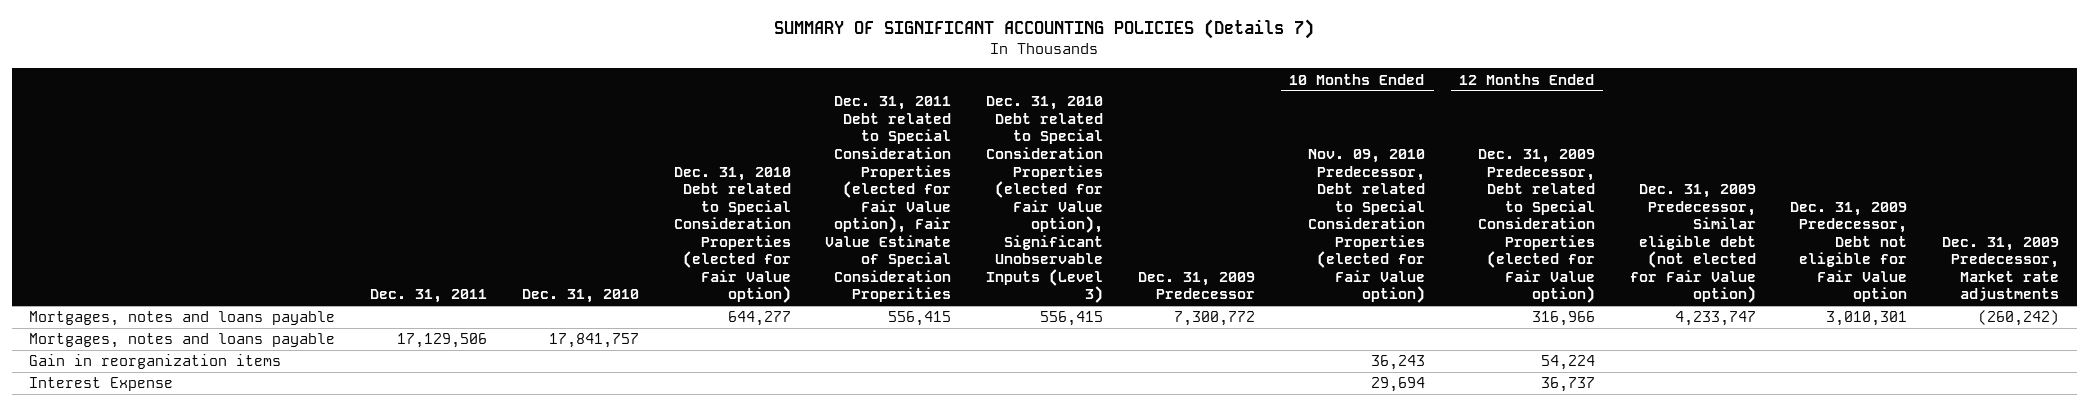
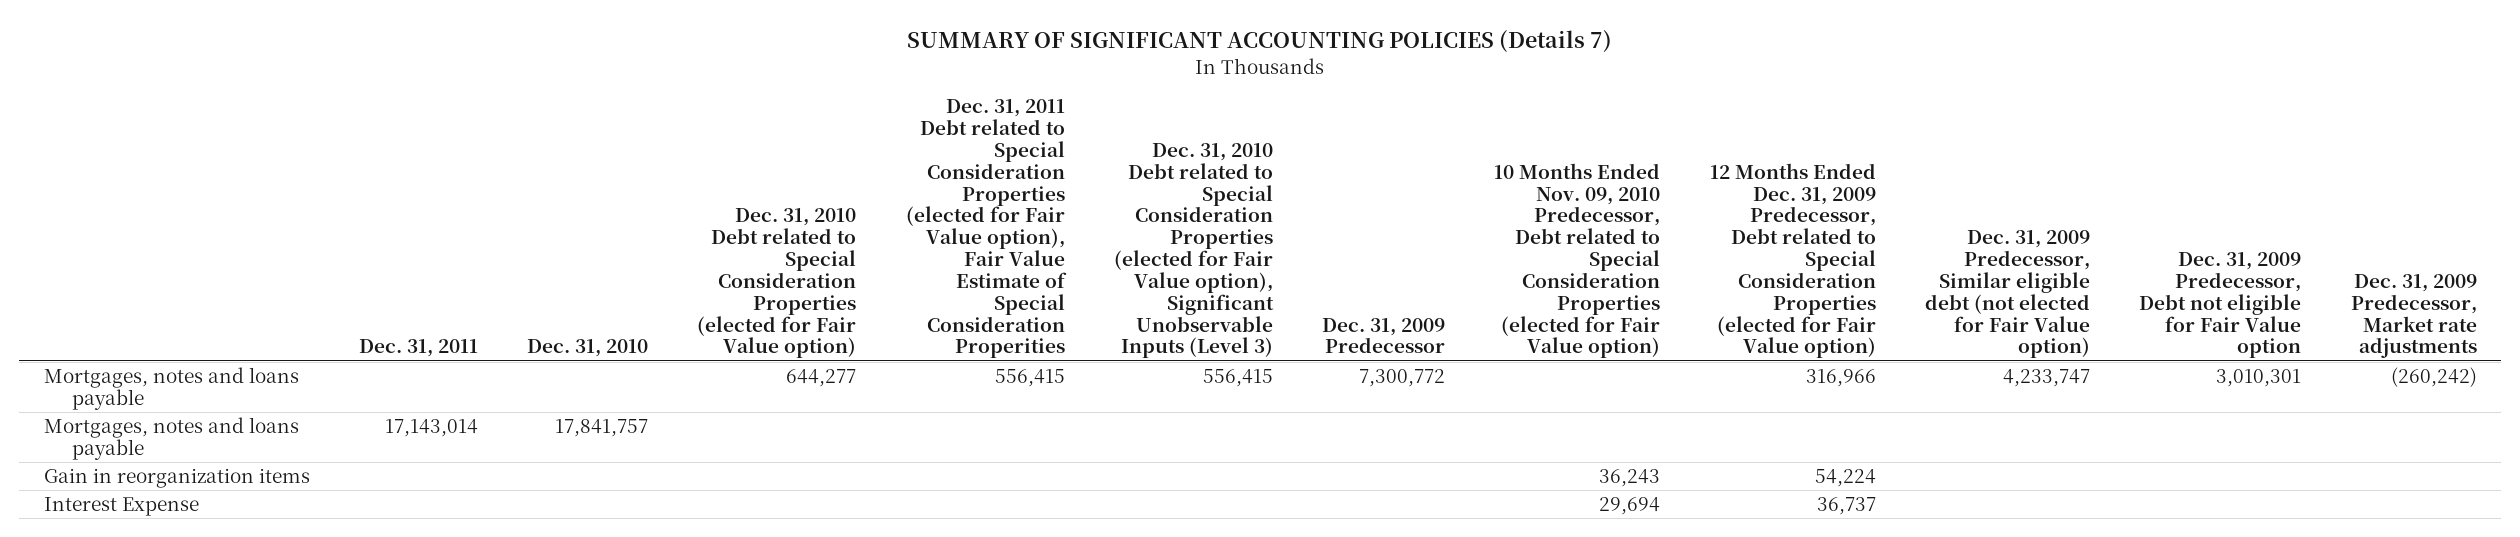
[396,333,487,349] 17,129,506 -> [384,418,478,437] 17,143,014

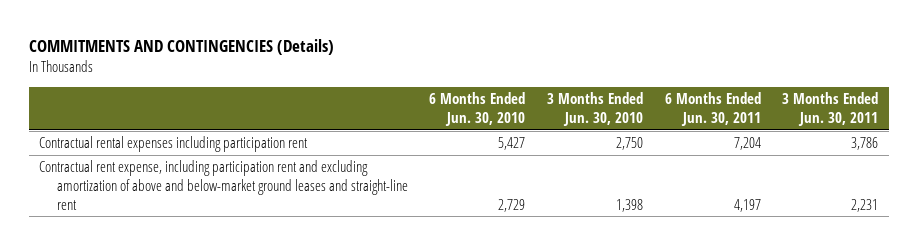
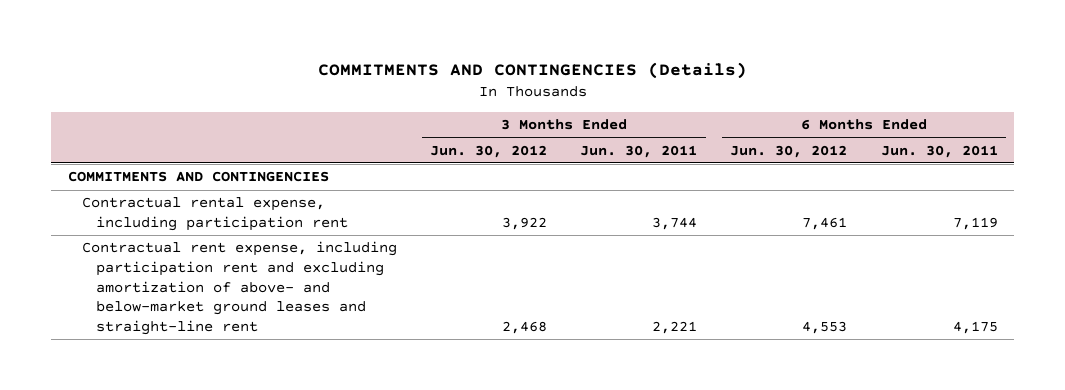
[429,92,526,126] 6 Months Ended Jun. 30, 2010 -> none
[546,92,643,126] 3 Months Ended Jun. 30, 2010 -> none
none -> [430,144,548,158] Jun. 30, 2012
none -> [730,144,848,158] Jun. 30, 2012
none -> [67,171,329,183] COMMITMENTS AND CONTINGENCIES
[39,136,309,153] Contractual rental expenses including participation rent -> [81,197,349,231] Contractual rental expense, including participation rent
[733,137,761,151] 7,204 -> [952,216,998,230] 7,119
[851,137,879,151] 3,786 -> [652,216,698,230] 3,744
[39,160,408,210] Contractual rent expense, including participation rent and excluding amortization of above and below-market ground leases and straight-line rent -> [81,241,397,335] Contractual rent expense, including participation rent and excluding amortization of above- and below-market ground leases and straight-line rent
[733,198,761,212] 4,197 -> [952,320,998,334] 4,175
[851,198,879,212] 2,231 -> [652,320,698,334] 2,221

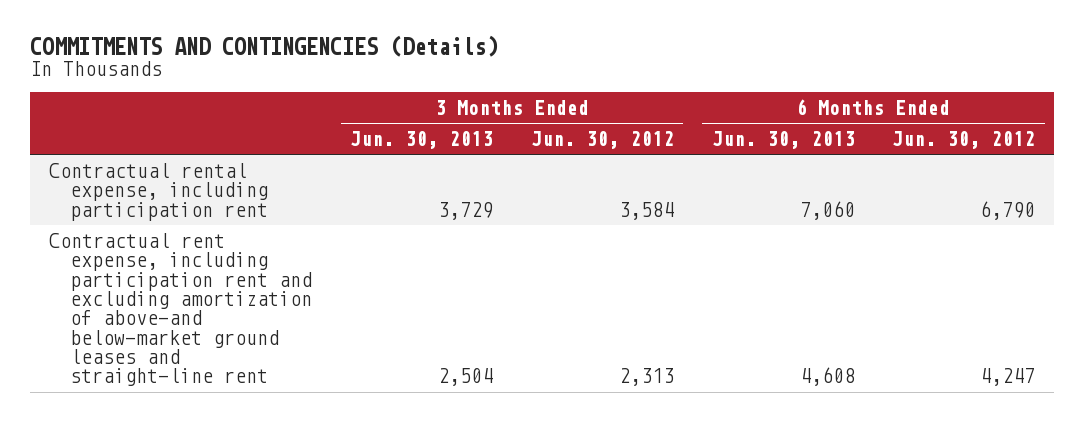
[580,144,698,158] Jun. 30, 2011 -> none
[880,144,998,158] Jun. 30, 2011 -> none
none -> [350,131,494,150] Jun. 30, 2013
none -> [711,131,855,150] Jun. 30, 2013
[67,171,329,183] COMMITMENTS AND CONTINGENCIES -> none
[502,216,548,230] 3,922 -> [618,201,674,220] 3,584
[802,216,848,230] 7,461 -> [980,200,1036,220] 6,790
[81,241,397,335] Contractual rent expense, including participation rent and excluding amortization of above- and below-market ground leases and straight-line rent -> [48,232,313,387] Contractual rent expense, including participation rent and excluding amortization of above-and below-market ground leases and straight-line rent
[502,320,548,334] 2,468 -> [618,368,674,387] 2,313
[802,320,848,334] 4,553 -> [980,368,1036,387] 4,247

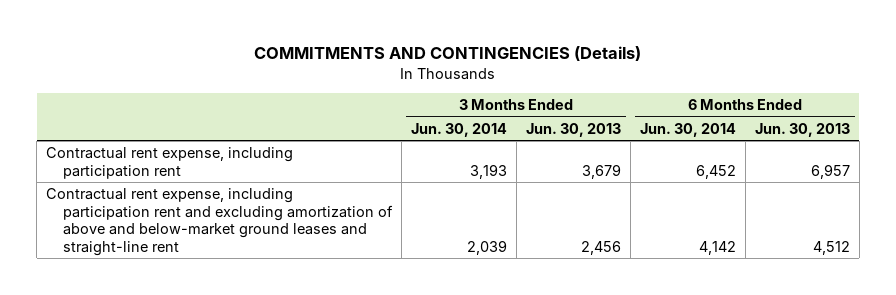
[530,131,674,150] Jun. 30, 2012 -> none
[892,131,1036,150] Jun. 30, 2012 -> none
none -> [410,122,507,137] Jun. 30, 2014
none -> [639,122,736,137] Jun. 30, 2014
[48,162,269,221] Contractual rental expense, including participation rent -> [46,147,294,179] Contractual rent expense, including participation rent
[438,201,494,220] 3,729 -> [581,163,621,179] 3,679
[799,200,855,220] 7,060 -> [810,163,850,179] 6,957
[48,232,313,387] Contractual rent expense, including participation rent and excluding amortization of above-and below-market ground leases and straight-line rent -> [46,188,393,256] Contractual rent expense, including participation rent and excluding amortization of above and below-market ground leases and straight-line rent
[438,368,494,387] 2,504 -> [580,240,621,255] 2,456
[799,367,855,387] 4,608 -> [812,240,850,255] 4,512

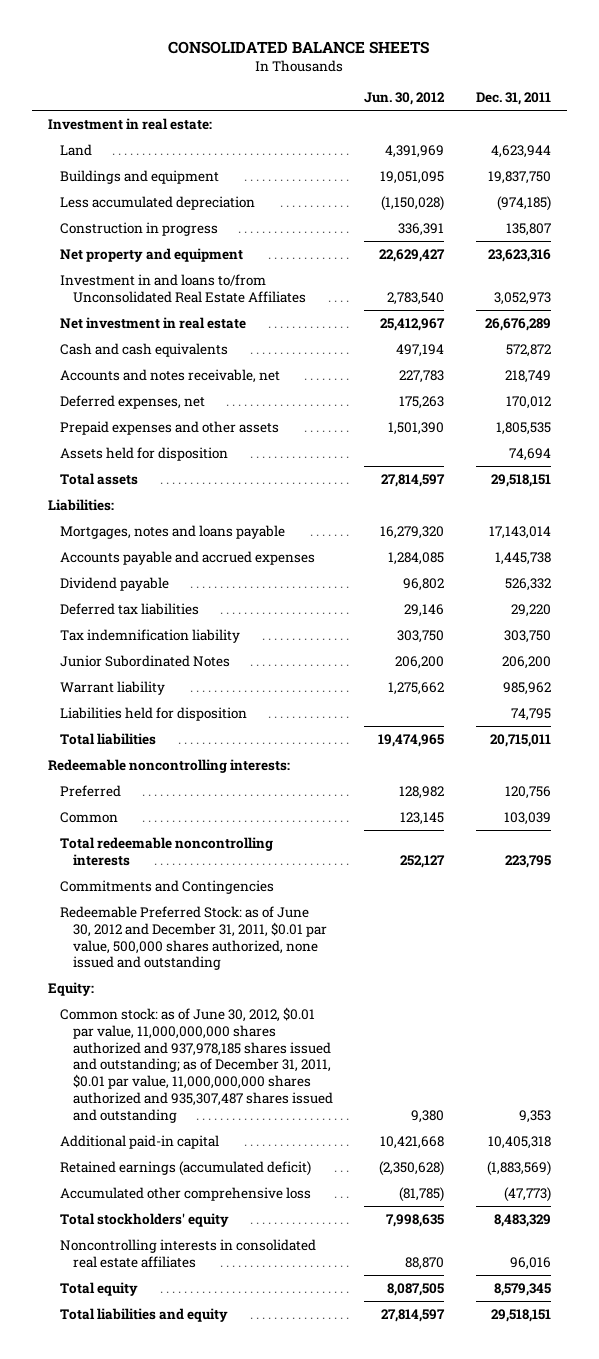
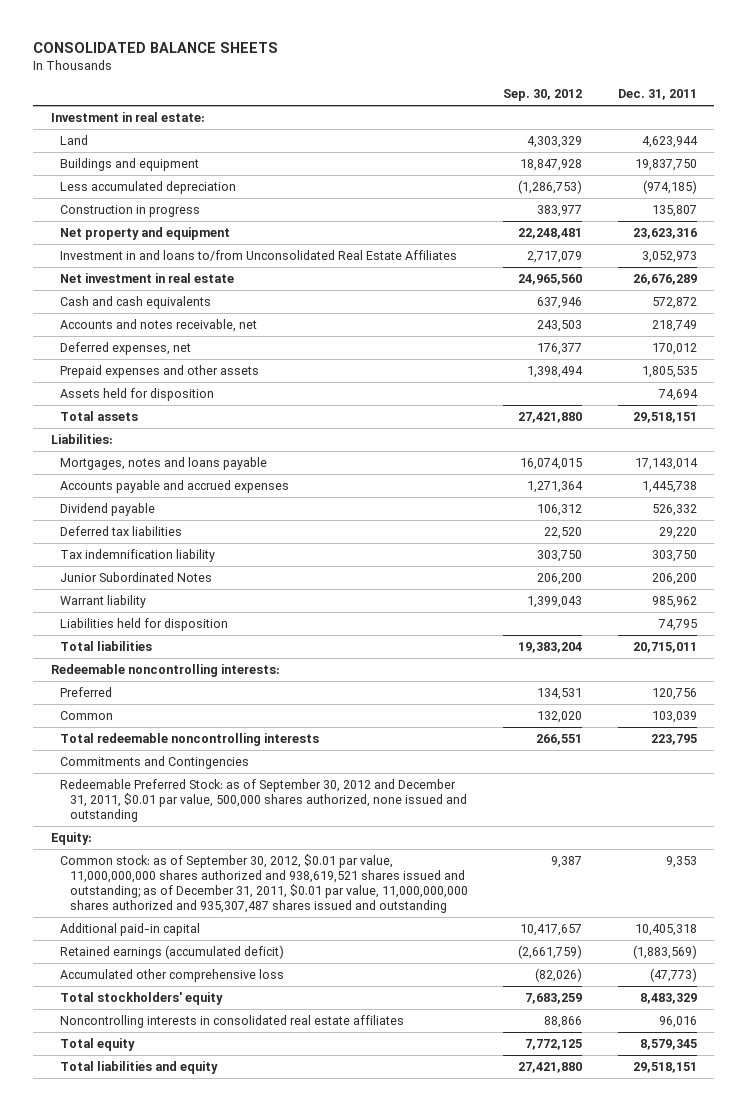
[364,92,446,106] Jun. 30, 2012 -> none
none -> [503,89,583,102] Sep. 30, 2012
[60,905,327,971] Redeemable Preferred Stock: as of June 30, 2012 and December 31, 2011, $0.01 par value, 500,000 shares authorized, none issued and outstanding -> [60,778,467,822] Redeemable Preferred Stock: as of September 30, 2012 and December 31, 2011, $0.01 par value, 500,000 shares authorized, none issued and outstanding
[60,1006,333,1124] Common stock: as of June 30, 2012, $0.01 par value, 11,000,000,000 shares authorized and 937,978,185 shares issued and outstanding; as of December 31, 2011, $0.01 par value, 11,000,000,000 shares authorized and 935,307,487 shares issued and outstanding -> [60,853,468,913] Common stock: as of September 30, 2012, $0.01 par value, 11,000,000,000 shares authorized and 938,619,521 shares issued and outstanding; as of December 31, 2011, $0.01 par value, 11,000,000,000 shares authorized and 935,307,487 shares issued and outstanding

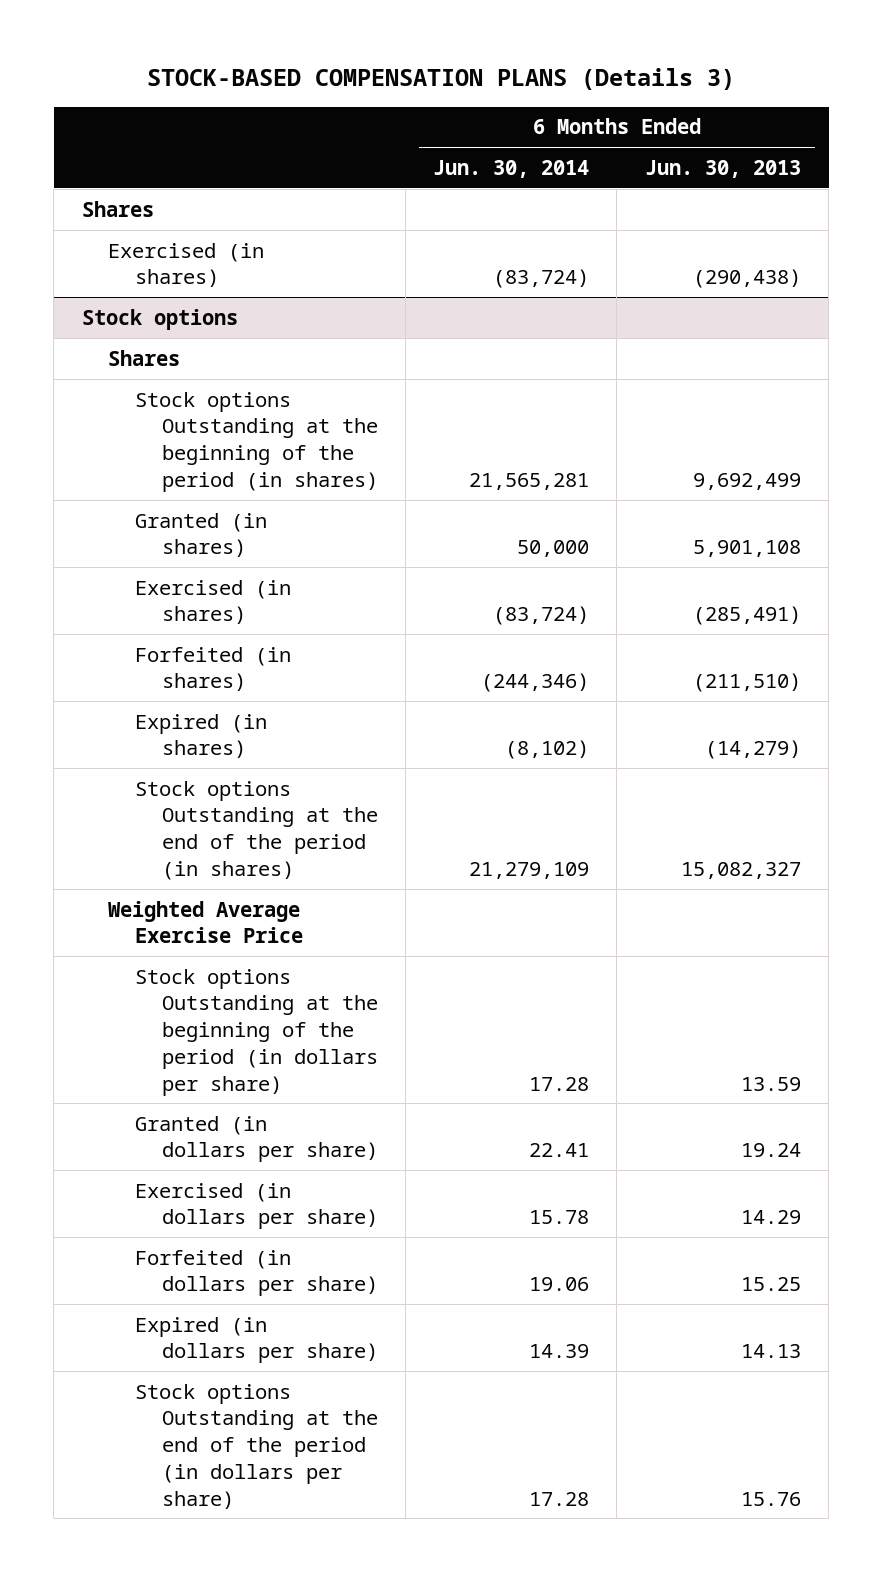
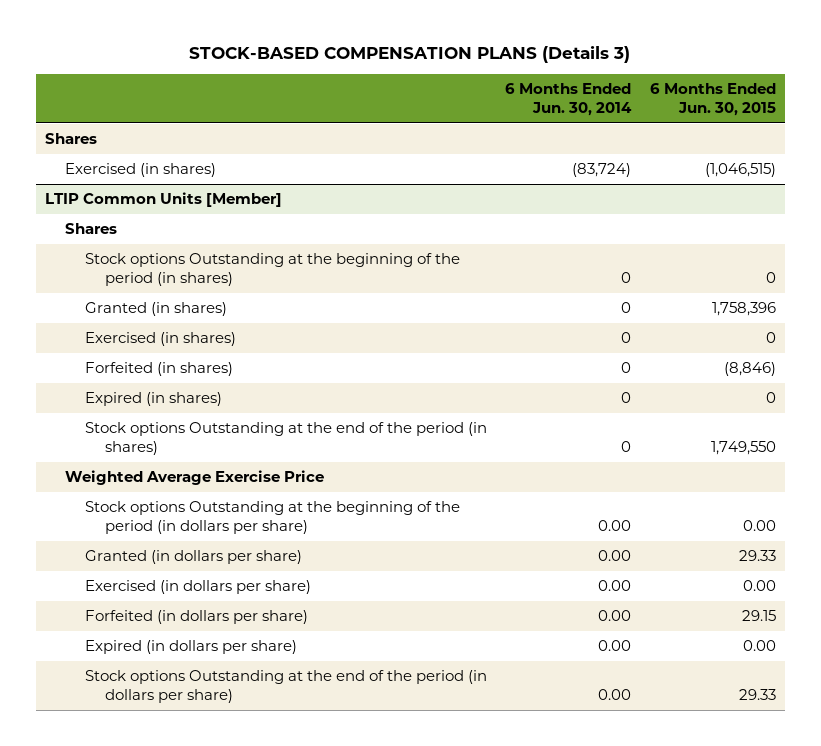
[644,159,801,178] Jun. 30, 2013 -> none
none -> [649,83,776,117] 6 Months Ended Jun. 30, 2015
[81,308,238,330] Stock options -> none
none -> [44,192,282,208] LTIP Common Units [Member]
[469,472,590,490] 21,565,281 -> [621,272,632,284] 0
[517,540,590,558] 50,000 -> [621,302,632,314] 0
[493,606,590,626] (83,724) -> [621,332,632,344] 0
[481,673,590,693] (244,346) -> [621,362,632,374] 0
[505,740,590,760] (8,102) -> [621,392,632,404] 0
[469,861,590,879] 21,279,109 -> [621,441,632,453] 0
[529,1076,590,1091] 17.28 -> [598,520,632,532] 0.00
[529,1143,590,1158] 22.41 -> [598,550,632,562] 0.00
[529,1210,590,1225] 15.78 -> [598,580,632,592] 0.00
[529,1277,590,1292] 19.06 -> [598,610,632,622] 0.00
[529,1344,590,1359] 14.39 -> [598,640,632,652] 0.00
[529,1491,590,1506] 17.28 -> [598,689,632,701] 0.00

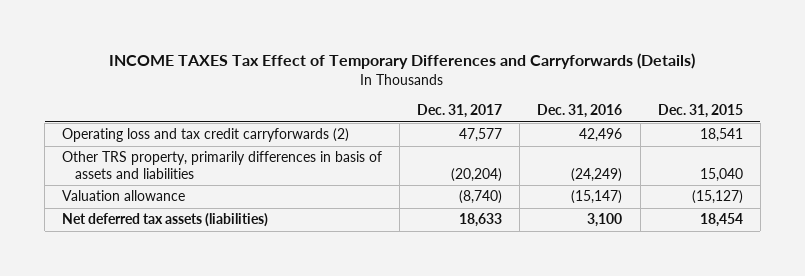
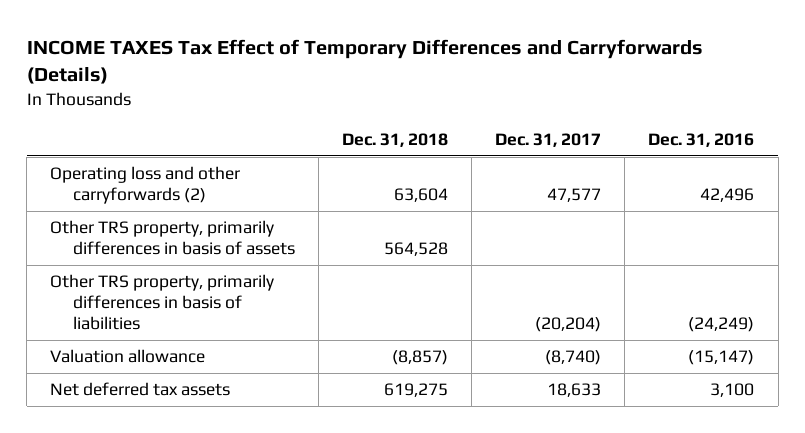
[657,104,743,119] Dec. 31, 2015 -> none
none -> [342,132,449,147] Dec. 31, 2018
[62,128,350,143] Operating loss and tax credit carryforwards (2) -> [50,166,241,205] Operating loss and other carryforwards (2)
none -> [50,220,296,256] Other TRS property, primarily differences in basis of assets
[62,151,383,179] Other TRS property, primarily differences in basis of assets and liabilities -> [50,274,275,331] Other TRS property, primarily differences in basis of liabilities
[62,213,269,228] Net deferred tax assets (liabilities) -> [50,382,231,397] Net deferred tax assets

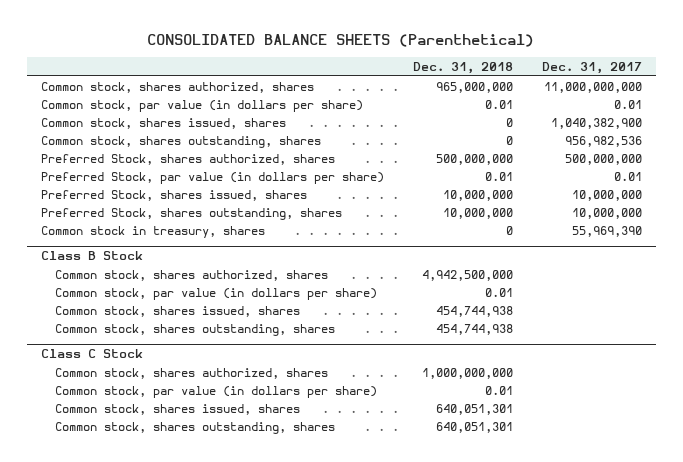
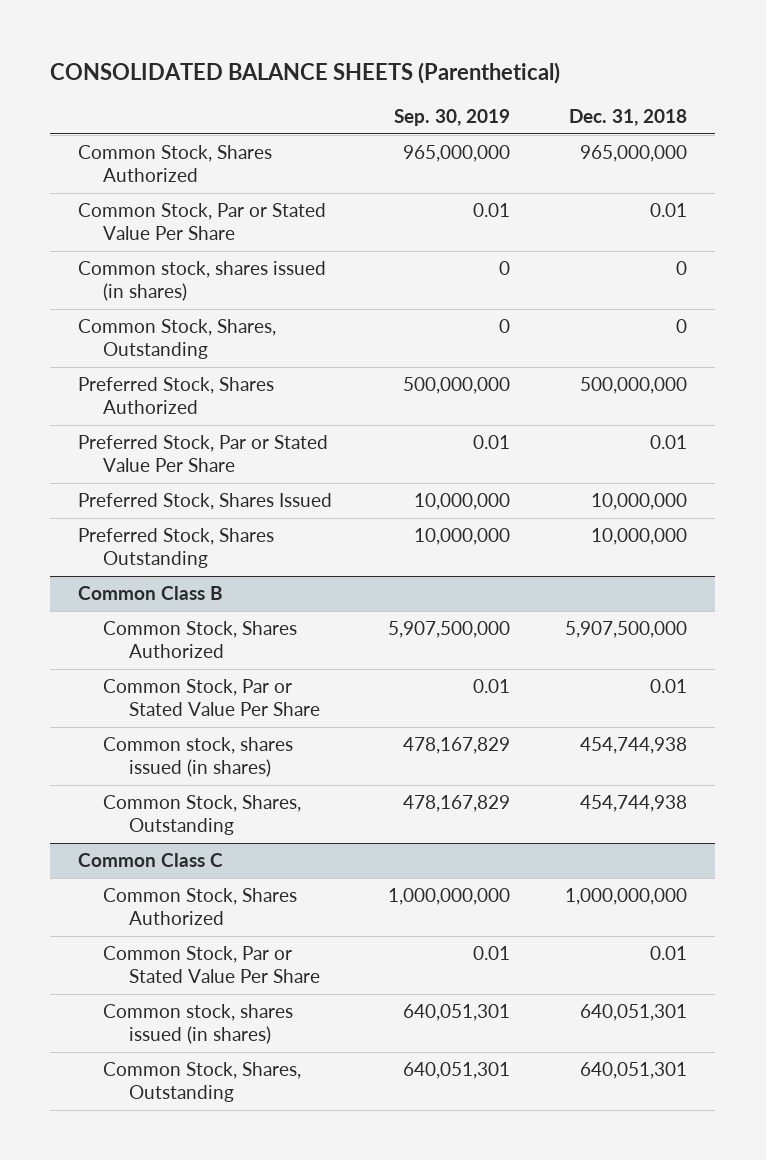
[541,62,642,75] Dec. 31, 2017 -> none
none -> [393,108,510,126] Sep. 30, 2019
[41,225,266,238] Common stock in treasury, shares -> none
[41,81,315,93] Common stock, shares authorized, shares -> [78,145,273,183] Common Stock, Shares Authorized
[41,99,364,112] Common stock, par value (in dollars per share) -> [78,203,327,241] Common Stock, Par or Stated Value Per Share
[41,117,287,129] Common stock, shares issued, shares -> [78,261,327,302] Common stock, shares issued (in shares)
[41,135,322,148] Common stock, shares outstanding, shares -> [78,319,277,360] Common Stock, Shares, Outstanding
[41,153,336,165] Preferred Stock, shares authorized, shares -> [78,377,275,415] Preferred Stock, Shares Authorized
[41,171,385,184] Preferred Stock, par value (in dollars per share) -> [78,435,329,473] Preferred Stock, Par or Stated Value Per Share
[41,189,308,201] Preferred Stock, shares issued, shares -> [78,493,333,511] Preferred Stock, Shares Issued
[41,207,343,220] Preferred Stock, shares outstanding, shares -> [78,528,275,569] Preferred Stock, Shares Outstanding
[41,250,144,260] Class B Stock -> [78,586,224,601] Common Class B
[54,269,328,281] Common stock, shares authorized, shares -> [103,621,298,659] Common Stock, Shares Authorized
[421,269,513,281] 4,942,500,000 -> [565,621,688,639] 5,907,500,000
[54,287,377,300] Common stock, par value (in dollars per share) -> [103,679,320,717] Common Stock, Par or Stated Value Per Share
[54,305,300,317] Common stock, shares issued, shares -> [103,737,294,778] Common stock, shares issued (in shares)
[54,323,335,336] Common stock, shares outstanding, shares -> [103,795,302,836] Common Stock, Shares, Outstanding
[41,348,144,358] Class C Stock -> [78,853,224,868] Common Class C
[54,367,328,379] Common stock, shares authorized, shares -> [103,888,298,926] Common Stock, Shares Authorized
[54,385,377,398] Common stock, par value (in dollars per share) -> [103,946,320,984] Common Stock, Par or Stated Value Per Share
[54,403,300,415] Common stock, shares issued, shares -> [103,1004,294,1045] Common stock, shares issued (in shares)
[54,421,335,434] Common stock, shares outstanding, shares -> [103,1062,302,1103] Common Stock, Shares, Outstanding

